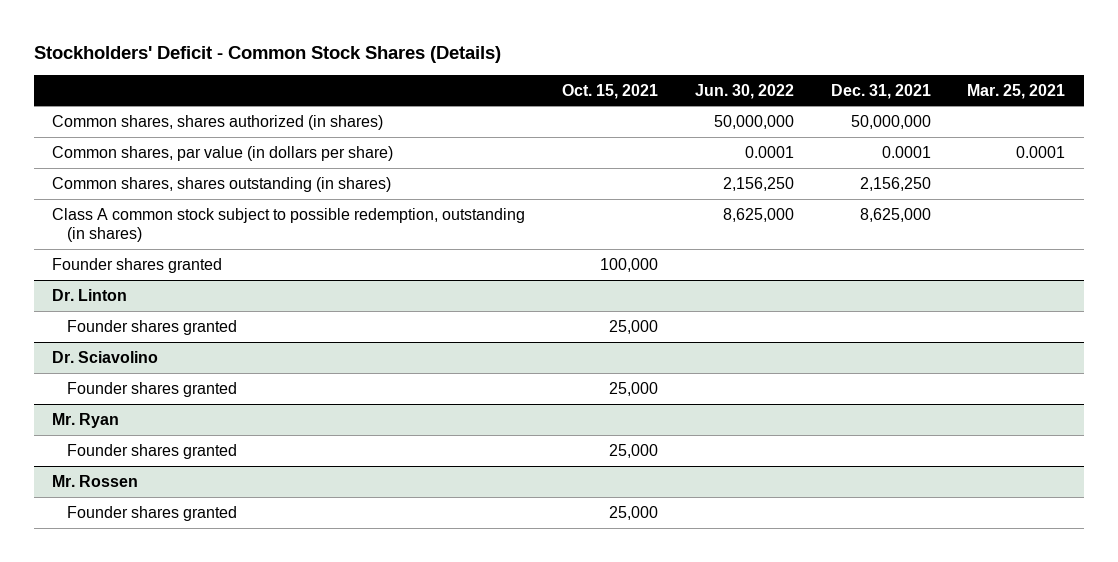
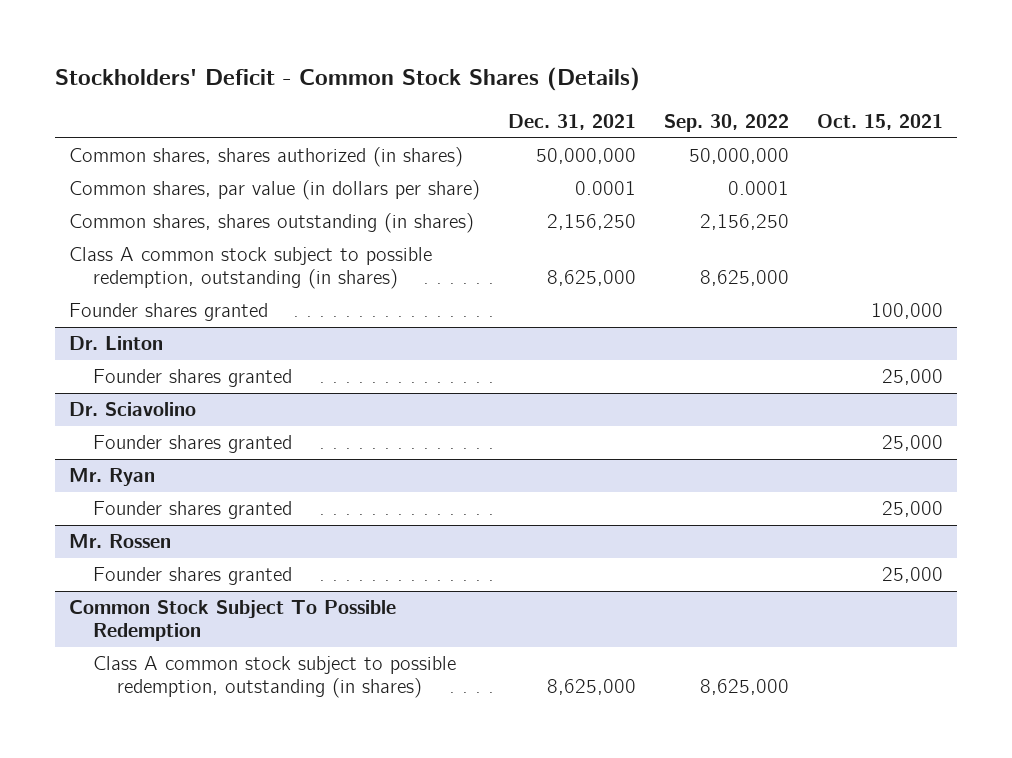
[694,83,794,99] Jun. 30, 2022 -> none
[967,83,1066,99] Mar. 25, 2021 -> none
none -> [663,114,789,133] Sep. 30, 2022
none -> [68,600,396,642] Common Stock Subject To Possible Redemption
none -> [92,656,456,699] Class A common stock subject to possible redemption, outstanding (in shares)

